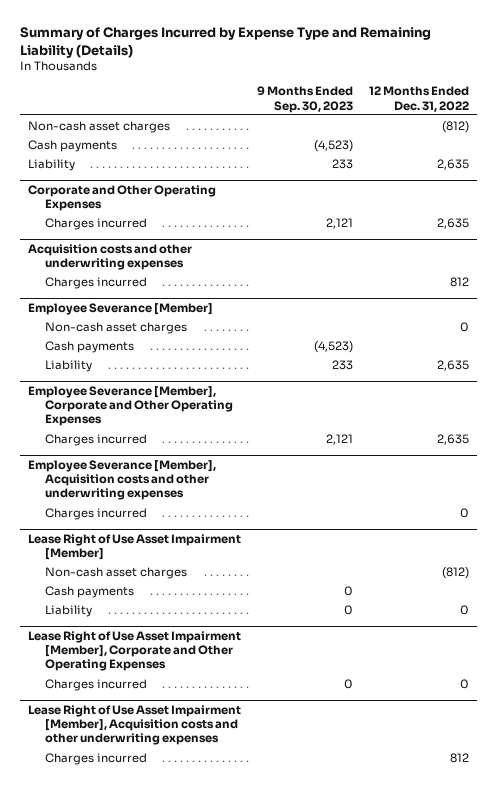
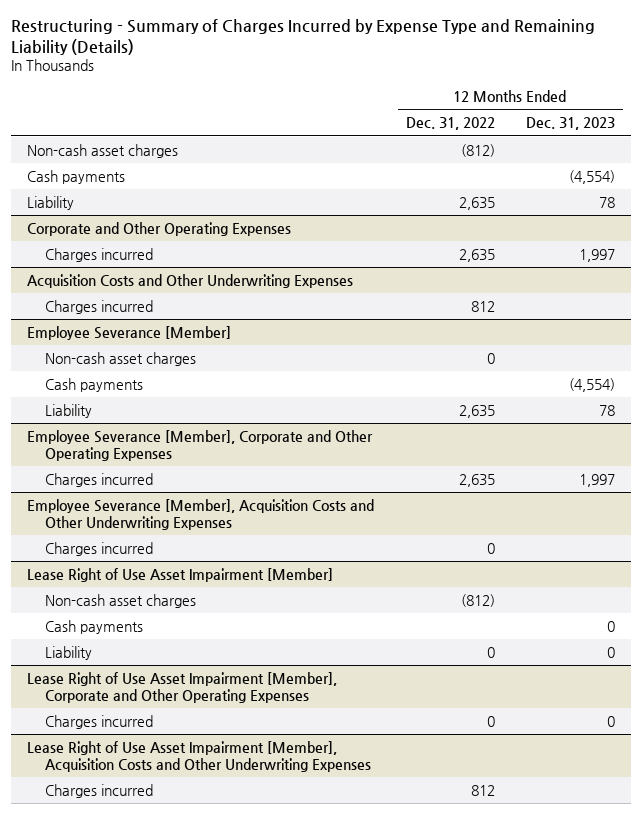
[19,27,431,58] Summary of Charges Incurred by Expense Type and Remaining Liability (Details) -> [10,19,595,56] Restructuring - Summary of Charges Incurred by Expense Type and Remaining Liability (Details)
[256,86,353,113] 9 Months Ended Sep. 30, 2023 -> none
none -> [526,117,616,131] Dec. 31, 2023
[27,243,192,271] Acquisition costs and other underwriting expenses -> [26,273,353,288] Acquisition Costs and Other Underwriting Expenses
[27,459,216,501] Employee Severance [Member], Acquisition costs and other underwriting expenses -> [26,498,374,530] Employee Severance [Member], Acquisition Costs and Other Underwriting Expenses
[27,704,241,746] Lease Right of Use Asset Impairment [Member], Acquisition costs and other underwriting expenses -> [26,740,371,772] Lease Right of Use Asset Impairment [Member], Acquisition Costs and Other Underwriting Expenses

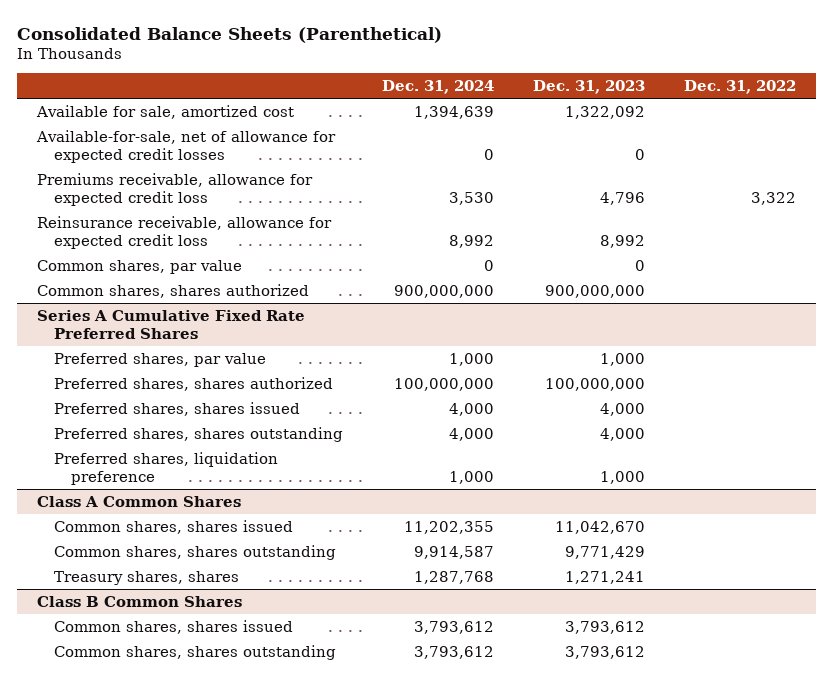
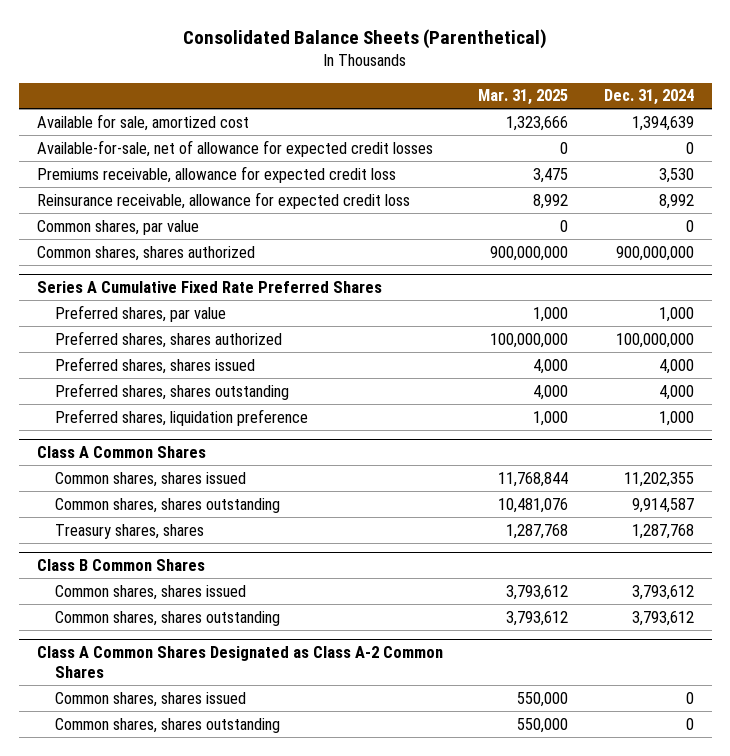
[533,79,646,94] Dec. 31, 2023 -> none
[684,79,797,94] Dec. 31, 2022 -> none
none -> [478,89,569,106] Mar. 31, 2025
none -> [36,646,443,678] Class A Common Shares Designated as Class A-2 Common Shares
none -> [54,691,246,707] Common shares, shares issued
none -> [54,717,280,733] Common shares, shares outstanding

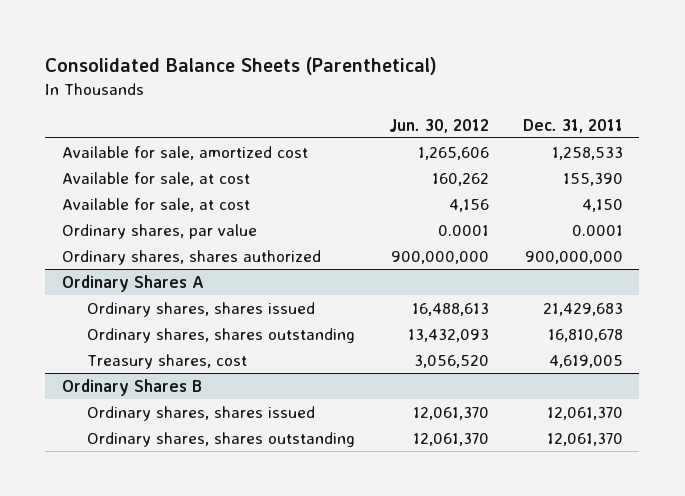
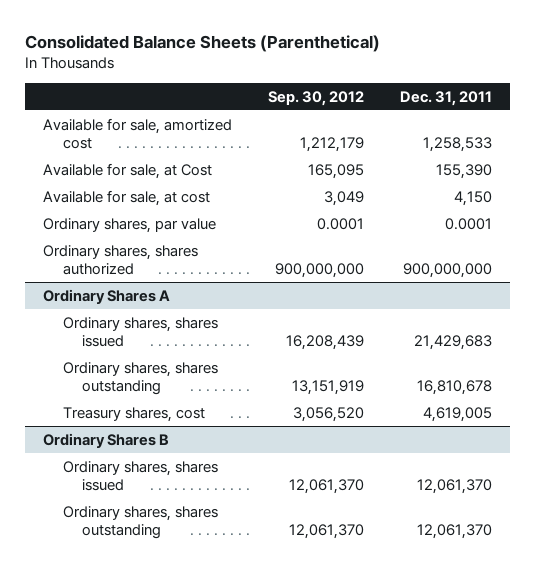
[388,118,489,133] Jun. 30, 2012 -> none
none -> [268,90,365,106] Sep. 30, 2012
[62,171,251,186] Available for sale, at cost -> [43,162,213,179] Available for sale, at Cost

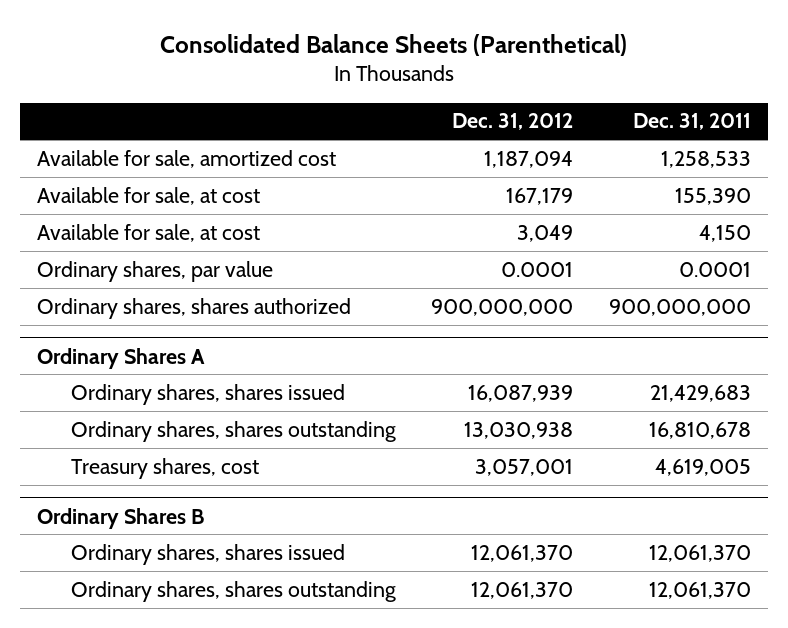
[268,90,365,106] Sep. 30, 2012 -> none
none -> [452,113,574,131] Dec. 31, 2012
[43,162,213,179] Available for sale, at Cost -> [37,186,261,205] Available for sale, at cost

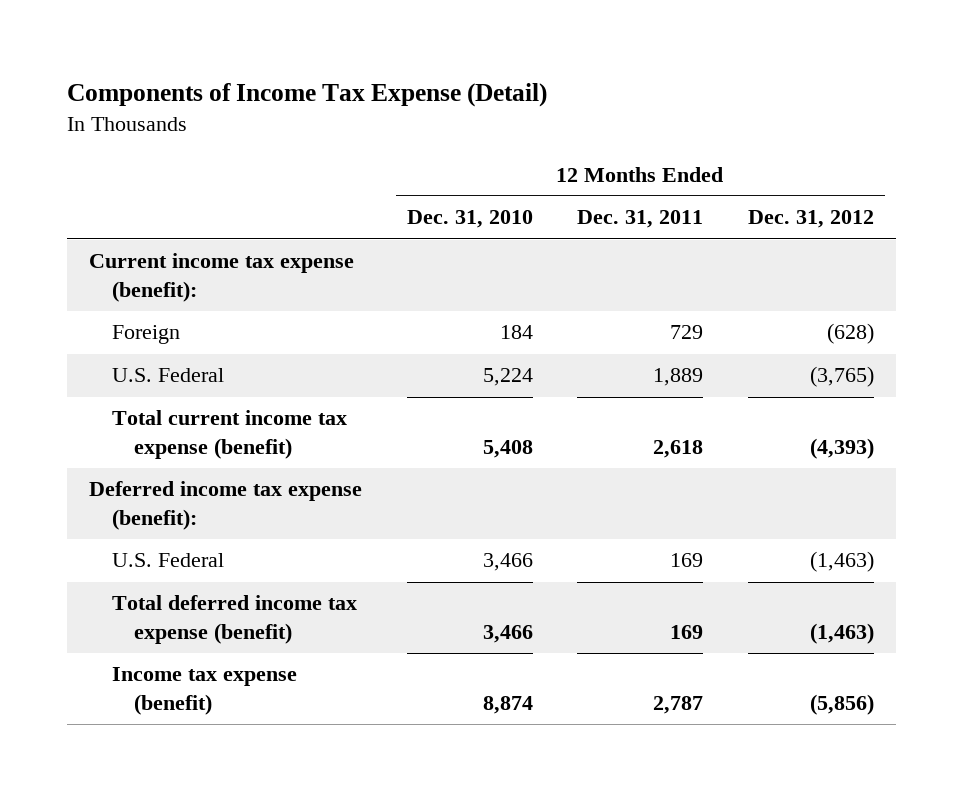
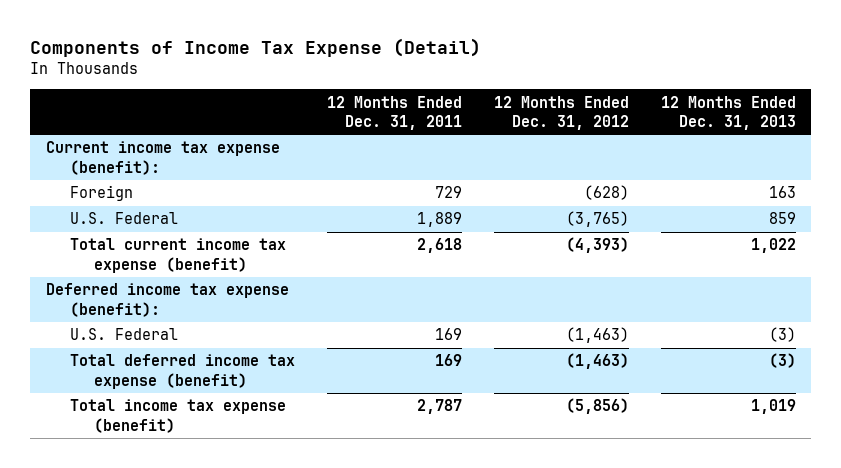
[406,210,533,229] Dec. 31, 2010 -> none
none -> [660,95,796,130] 12 Months Ended Dec. 31, 2013
[111,667,297,715] Income tax expense (benefit) -> [69,399,286,433] Total income tax expense (benefit)

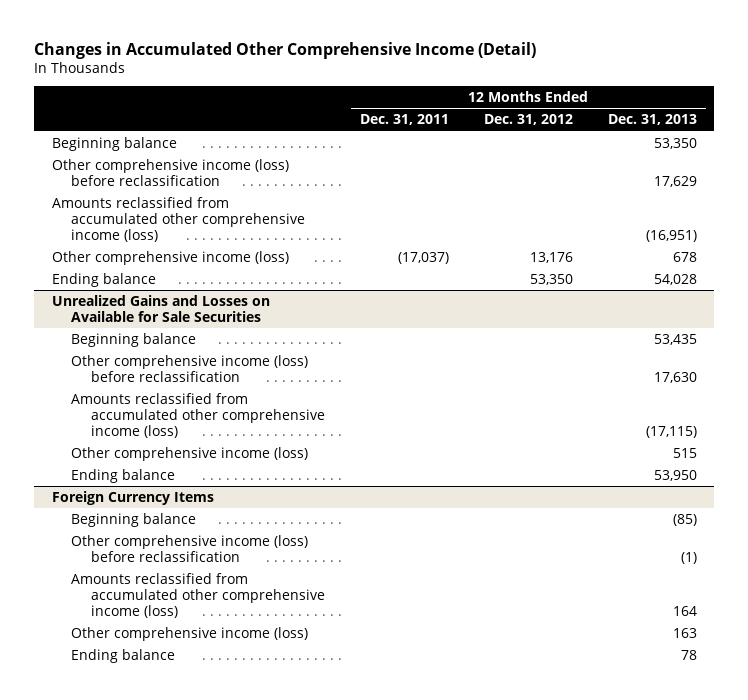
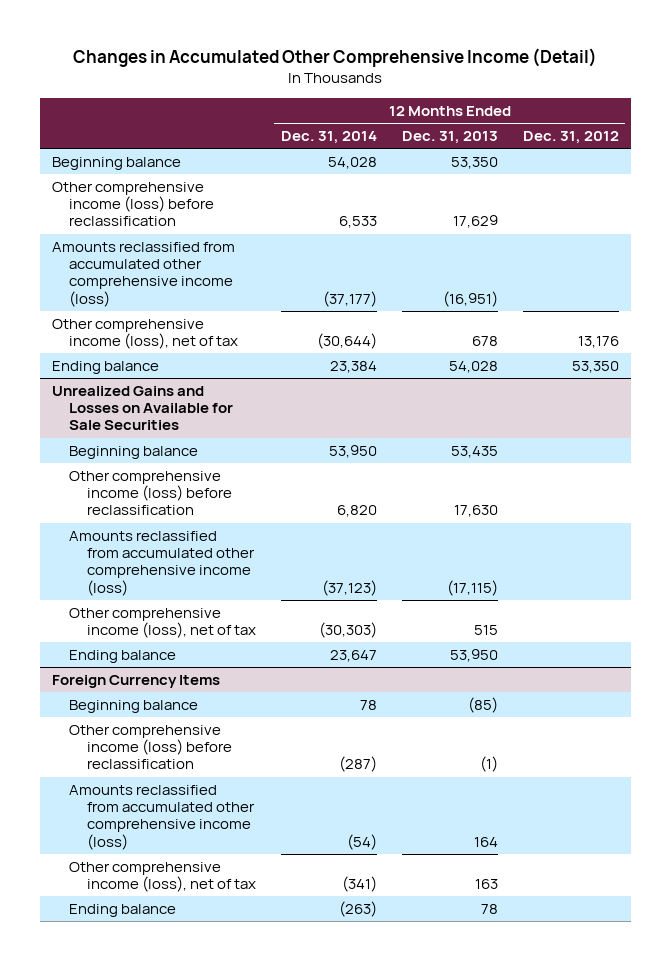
[359,114,449,126] Dec. 31, 2011 -> none
none -> [280,131,377,145] Dec. 31, 2014
[51,250,289,265] Other comprehensive income (loss) -> [52,318,239,350] Other comprehensive income (loss), net of tax
[71,446,309,461] Other comprehensive income (loss) -> [69,607,256,639] Other comprehensive income (loss), net of tax
[71,626,309,641] Other comprehensive income (loss) -> [69,861,256,893] Other comprehensive income (loss), net of tax

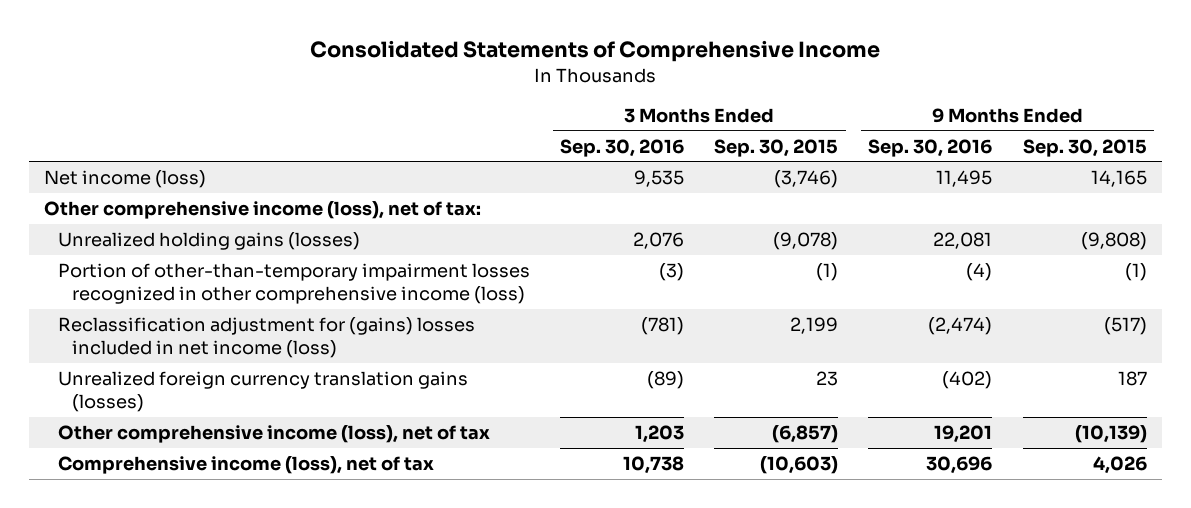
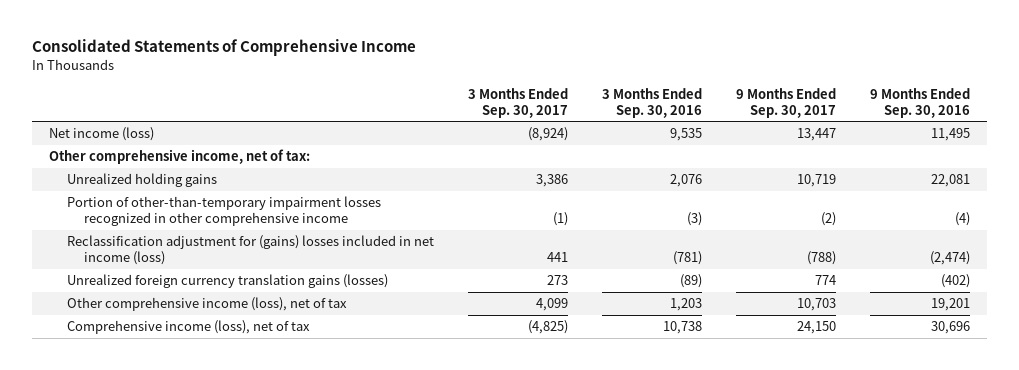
[714,138,839,157] Sep. 30, 2015 -> none
[1022,138,1147,157] Sep. 30, 2015 -> none
none -> [467,87,568,118] 3 Months Ended Sep. 30, 2017
none -> [736,87,837,118] 9 Months Ended Sep. 30, 2017
[44,200,482,219] Other comprehensive income (loss), net of tax: -> [49,149,311,165] Other comprehensive income, net of tax:
[57,231,360,250] Unrealized holding gains (losses) -> [66,173,217,188] Unrealized holding gains
[57,262,530,305] Portion of other-than-temporary impairment losses recognized in other comprehensive income (loss) -> [66,196,381,227] Portion of other-than-temporary impairment losses recognized in other comprehensive income

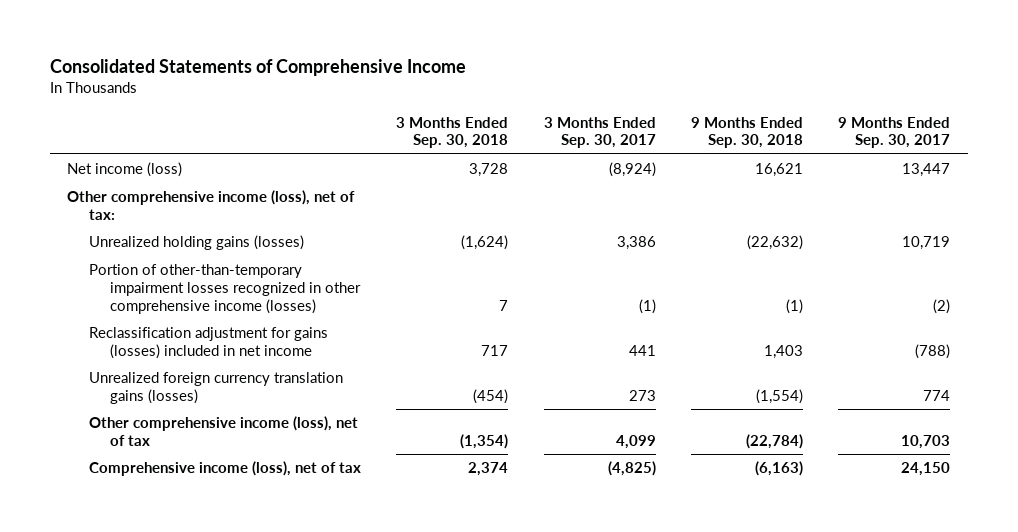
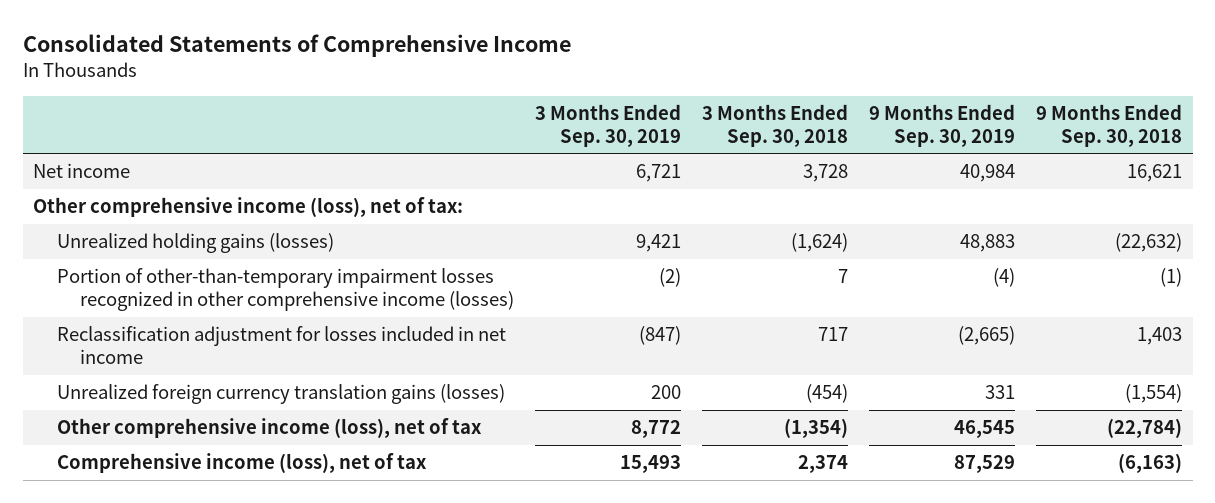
[543,116,656,149] 3 Months Ended Sep. 30, 2017 -> none
[838,116,951,149] 9 Months Ended Sep. 30, 2017 -> none
none -> [535,104,682,147] 3 Months Ended Sep. 30, 2019
none -> [869,104,1016,147] 9 Months Ended Sep. 30, 2019
[67,162,183,178] Net income (loss) -> [33,163,131,179] Net income
[88,327,328,360] Reclassification adjustment for gains (losses) included in net income -> [56,326,506,364] Reclassification adjustment for losses included in net income

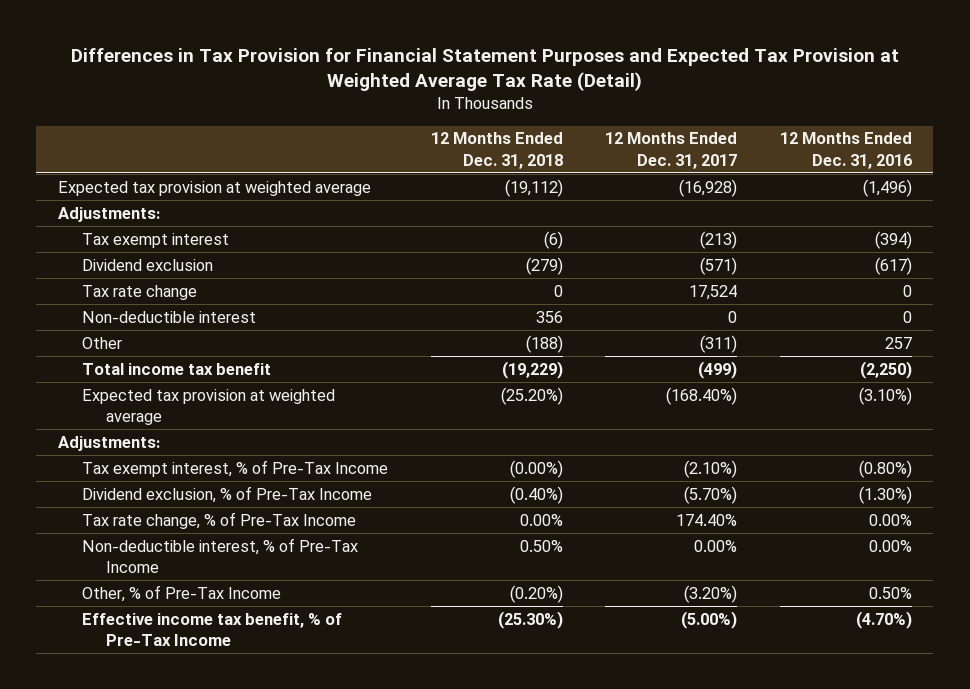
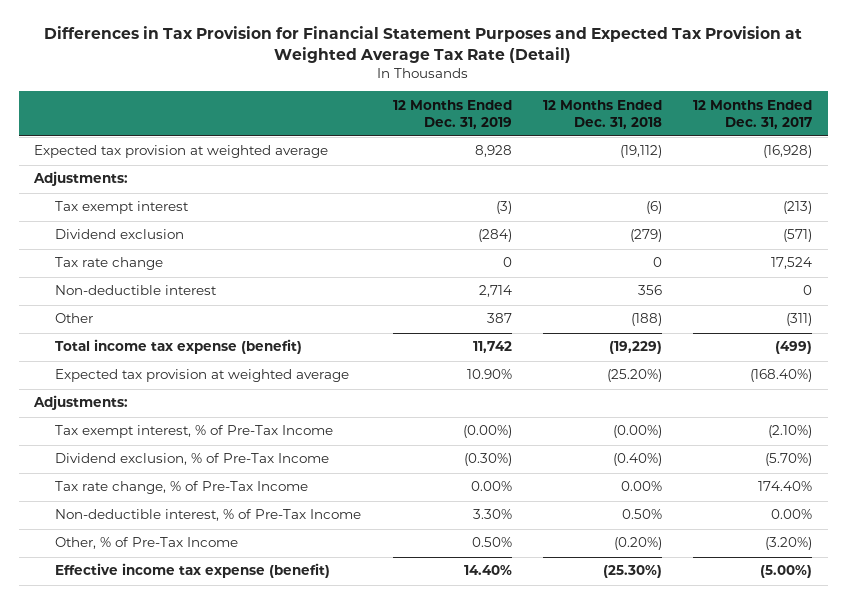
[780,132,913,169] 12 Months Ended Dec. 31, 2016 -> none
none -> [392,99,512,129] 12 Months Ended Dec. 31, 2019
[82,362,272,375] Total income tax benefit -> [55,339,303,355] Total income tax expense (benefit)
[82,612,343,646] Effective income tax benefit, % of Pre-Tax Income -> [55,563,331,579] Effective income tax expense (benefit)

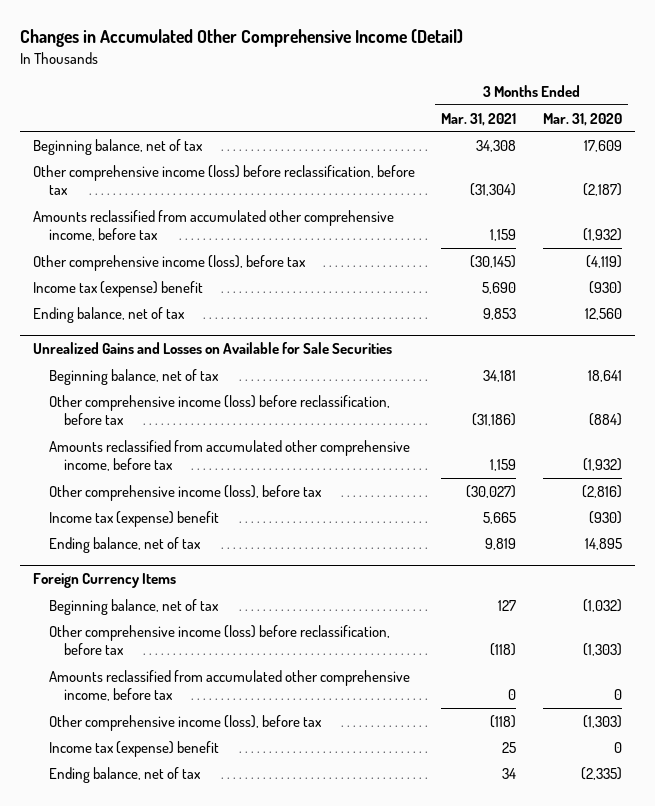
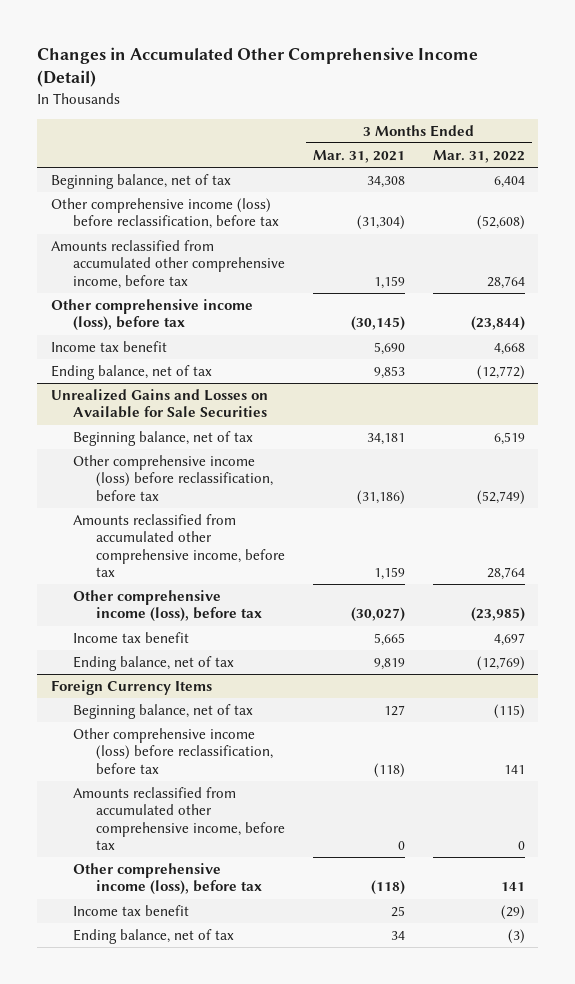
[542,112,622,126] Mar. 31, 2020 -> none
none -> [432,149,525,163] Mar. 31, 2022
[33,280,204,297] Income tax (expense) benefit -> [50,340,167,352] Income tax benefit
[48,510,219,527] Income tax (expense) benefit -> [73,631,190,643] Income tax benefit
[48,740,219,757] Income tax (expense) benefit -> [73,904,190,916] Income tax benefit

